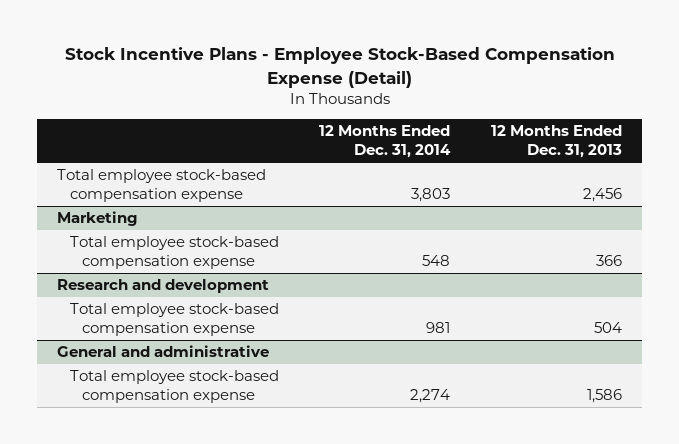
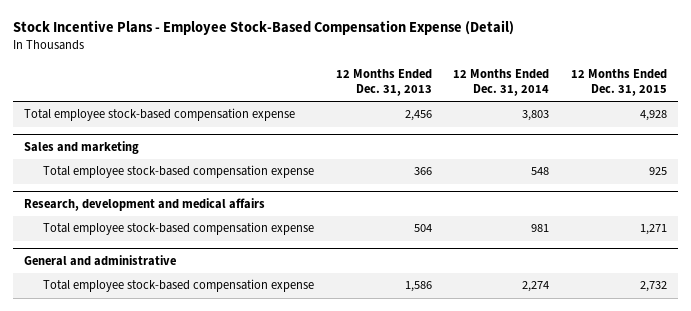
none -> [570,69,667,96] 12 Months Ended Dec. 31, 2015
[57,211,139,227] Marketing -> [23,140,139,154] Sales and marketing
[57,279,270,294] Research and development -> [23,197,265,211] Research, development and medical affairs

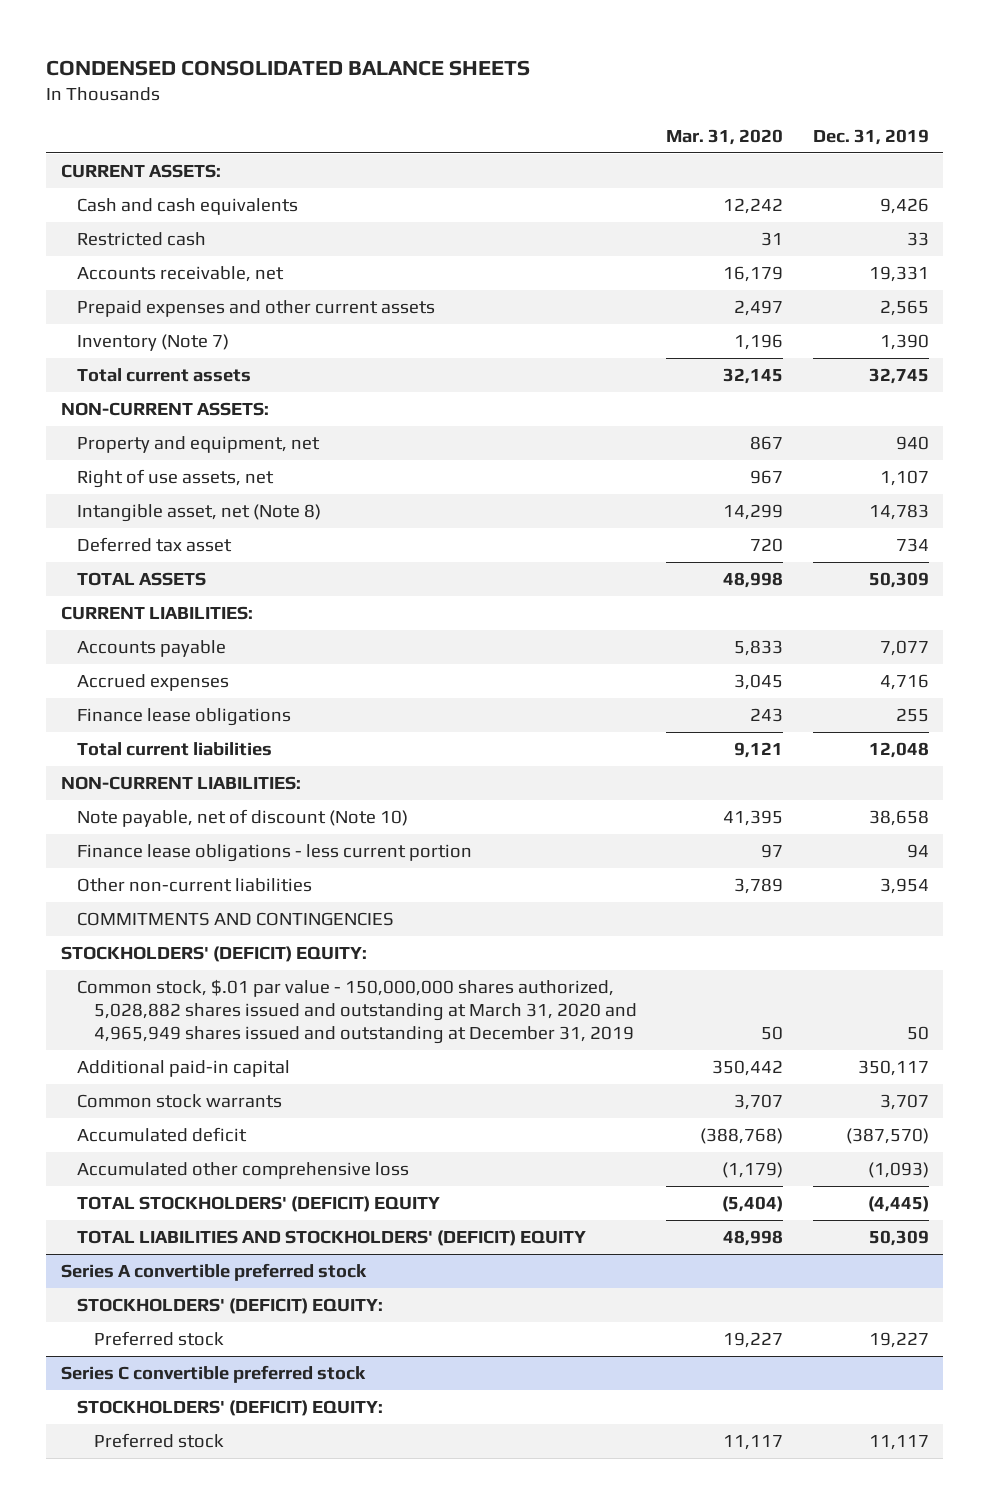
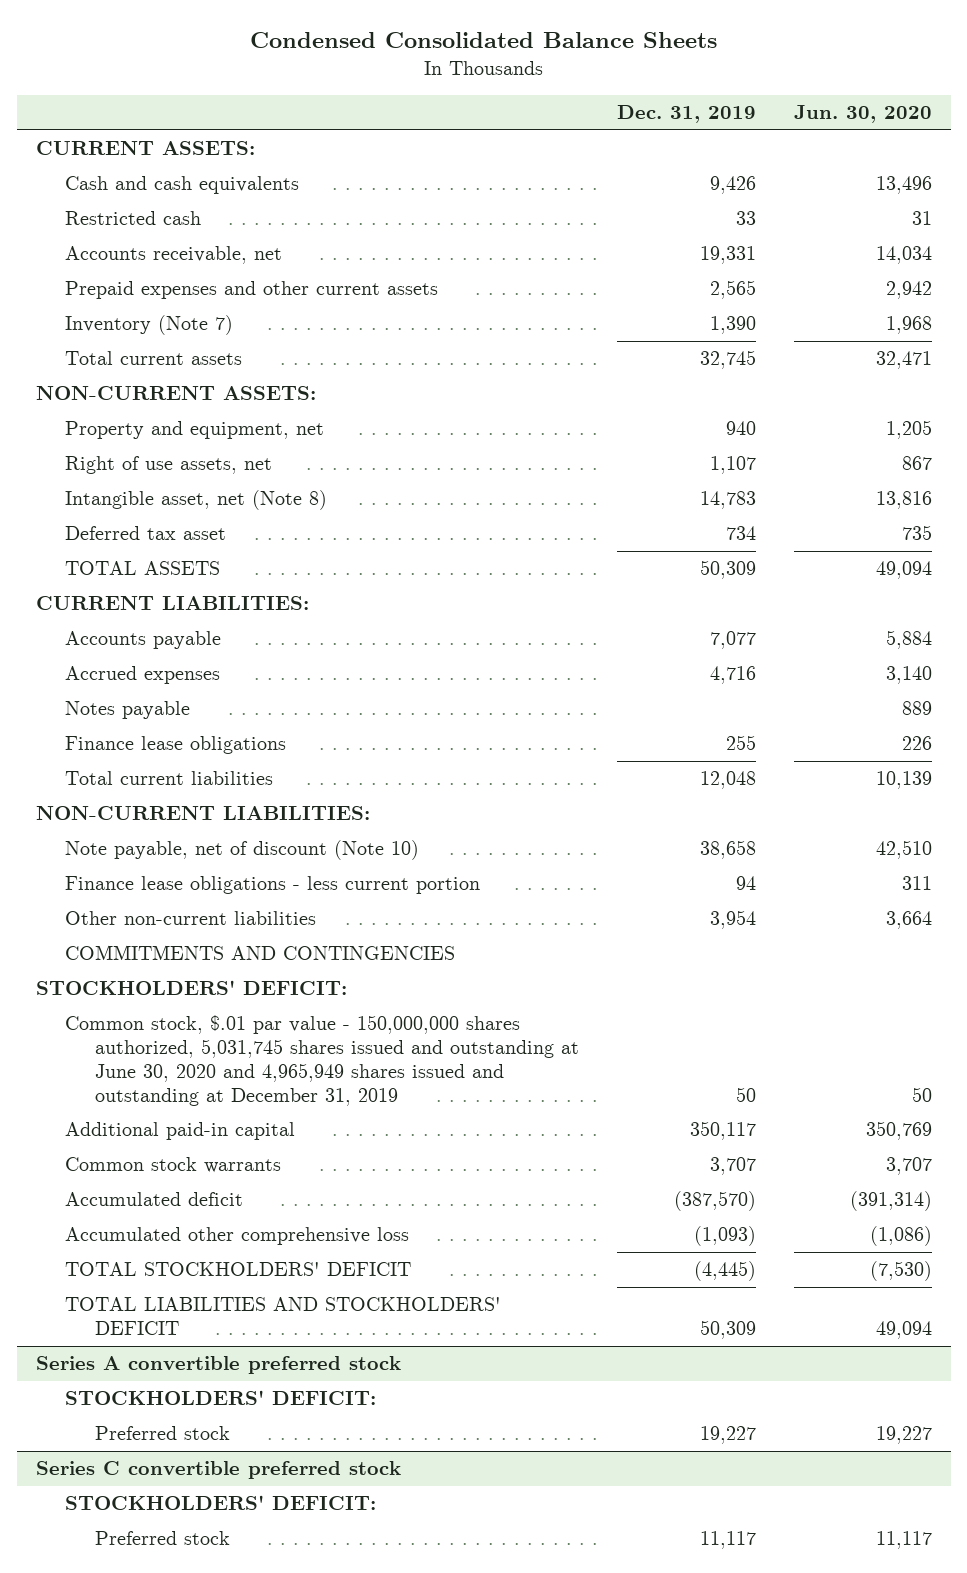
[46,60,531,77] CONDENSED CONSOLIDATED BALANCE SHEETS -> [249,31,717,48] Condensed Consolidated Balance Sheets
[666,128,784,145] Mar. 31, 2020 -> none
none -> [793,105,932,124] Jun. 30, 2020
none -> [65,701,191,720] Notes payable
[61,945,368,962] STOCKHOLDERS' (DEFICIT) EQUITY: -> [35,980,347,996] STOCKHOLDERS' DEFICIT:
[77,978,637,1045] Common stock, $.01 par value - 150,000,000 shares authorized, 5,028,882 shares issued and outstanding at March 31, 2020 and 4,965,949 shares issued and outstanding at December 31, 2019 -> [65,1015,579,1107] Common stock, $.01 par value - 150,000,000 shares authorized, 5,031,745 shares issued and outstanding at June 30, 2020 and 4,965,949 shares issued and outstanding at December 31, 2019
[77,1195,441,1212] TOTAL STOCKHOLDERS' (DEFICIT) EQUITY -> [65,1262,412,1277] TOTAL STOCKHOLDERS' DEFICIT
[77,1229,587,1246] TOTAL LIABILITIES AND STOCKHOLDERS' (DEFICIT) EQUITY -> [65,1297,502,1336] TOTAL LIABILITIES AND STOCKHOLDERS' DEFICIT
[77,1297,384,1314] STOCKHOLDERS' (DEFICIT) EQUITY: -> [65,1390,377,1406] STOCKHOLDERS' DEFICIT:
[77,1399,384,1416] STOCKHOLDERS' (DEFICIT) EQUITY: -> [65,1495,377,1511] STOCKHOLDERS' DEFICIT:

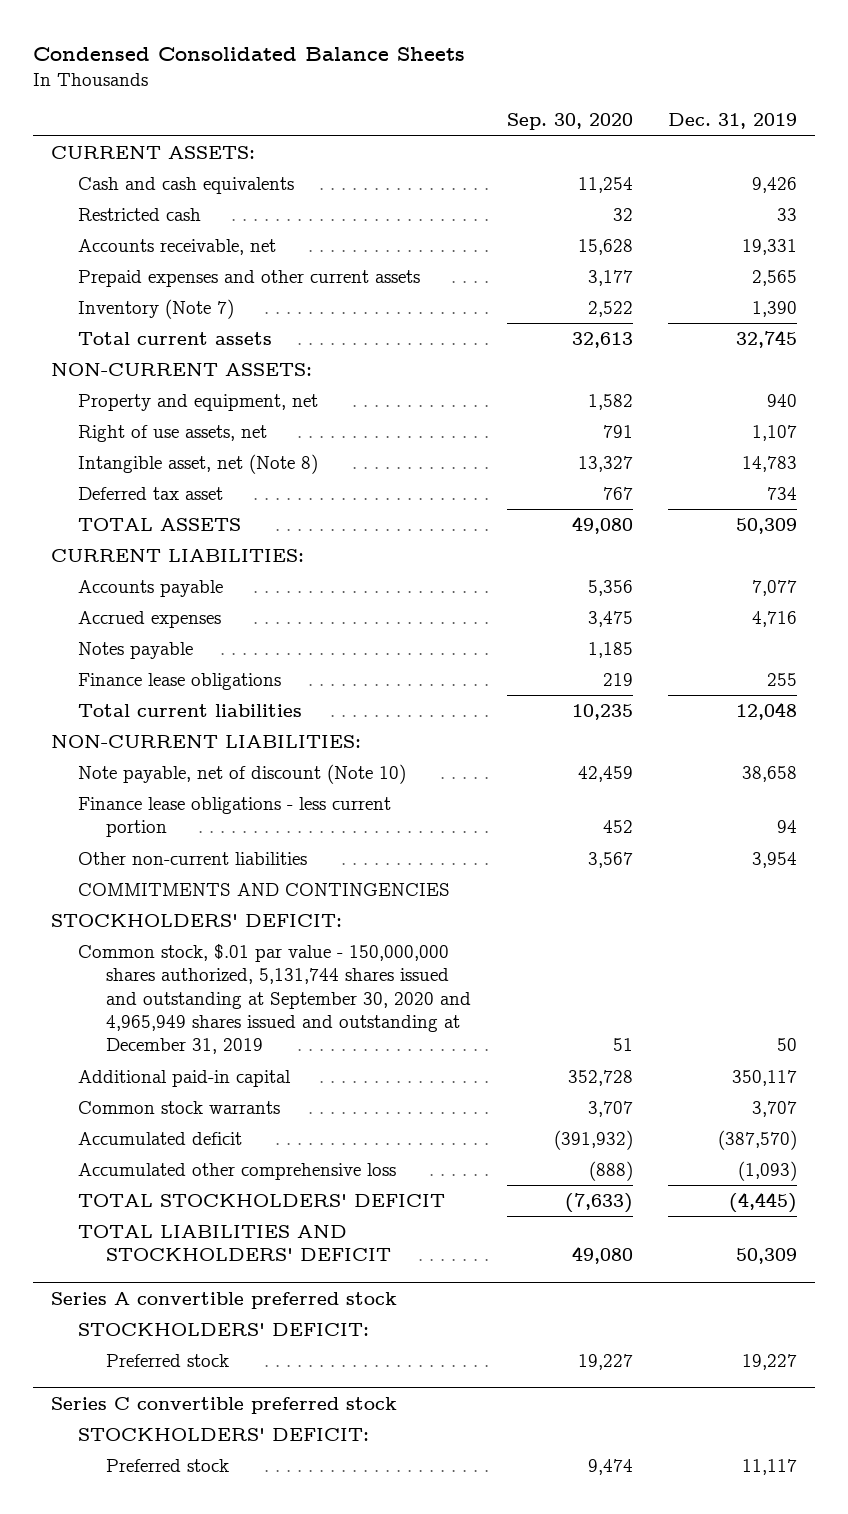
[793,105,932,124] Jun. 30, 2020 -> none
none -> [506,113,633,131] Sep. 30, 2020
[65,1015,579,1107] Common stock, $.01 par value - 150,000,000 shares authorized, 5,031,745 shares issued and outstanding at June 30, 2020 and 4,965,949 shares issued and outstanding at December 31, 2019 -> [78,943,471,1055] Common stock, $.01 par value - 150,000,000 shares authorized, 5,131,744 shares issued and outstanding at September 30, 2020 and 4,965,949 shares issued and outstanding at December 31, 2019

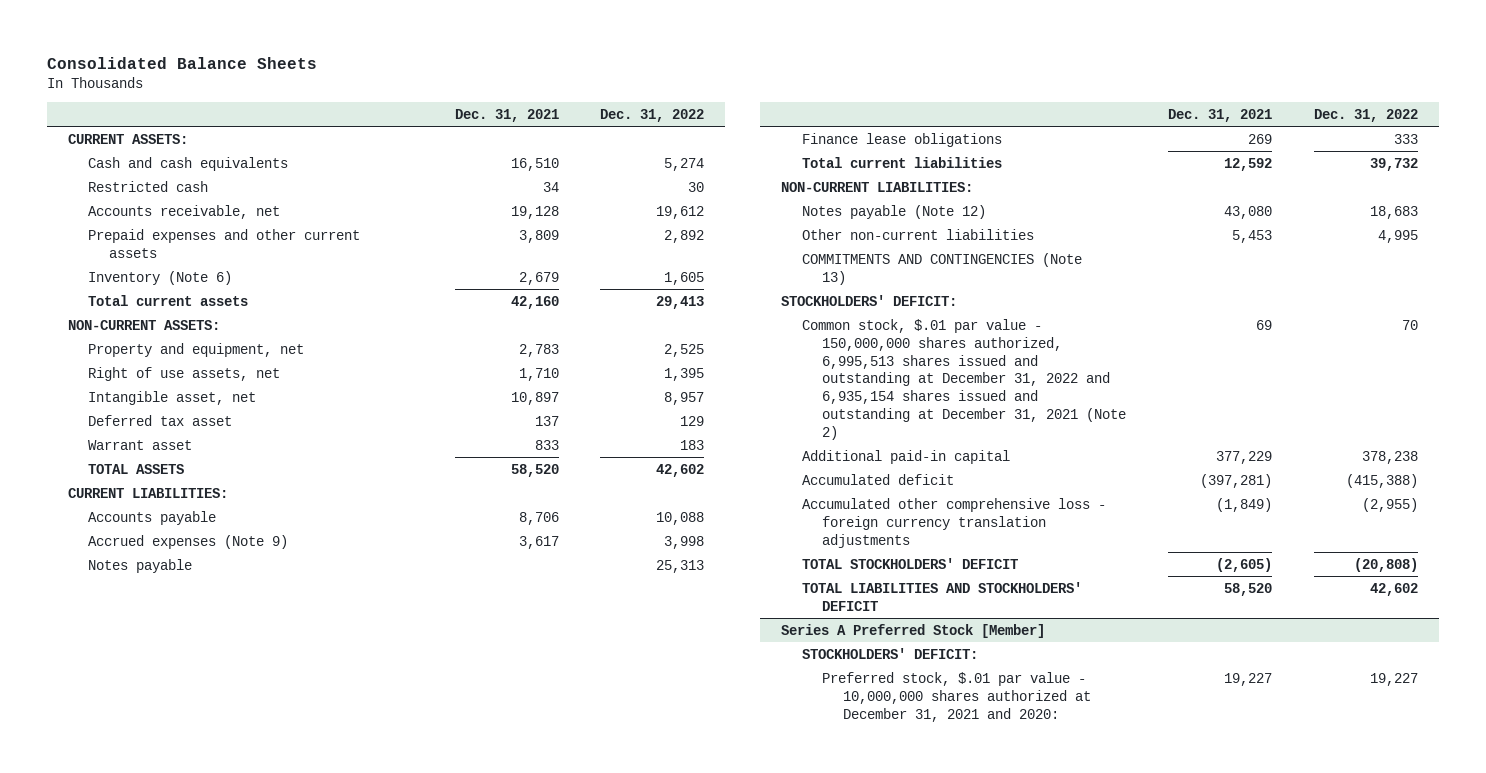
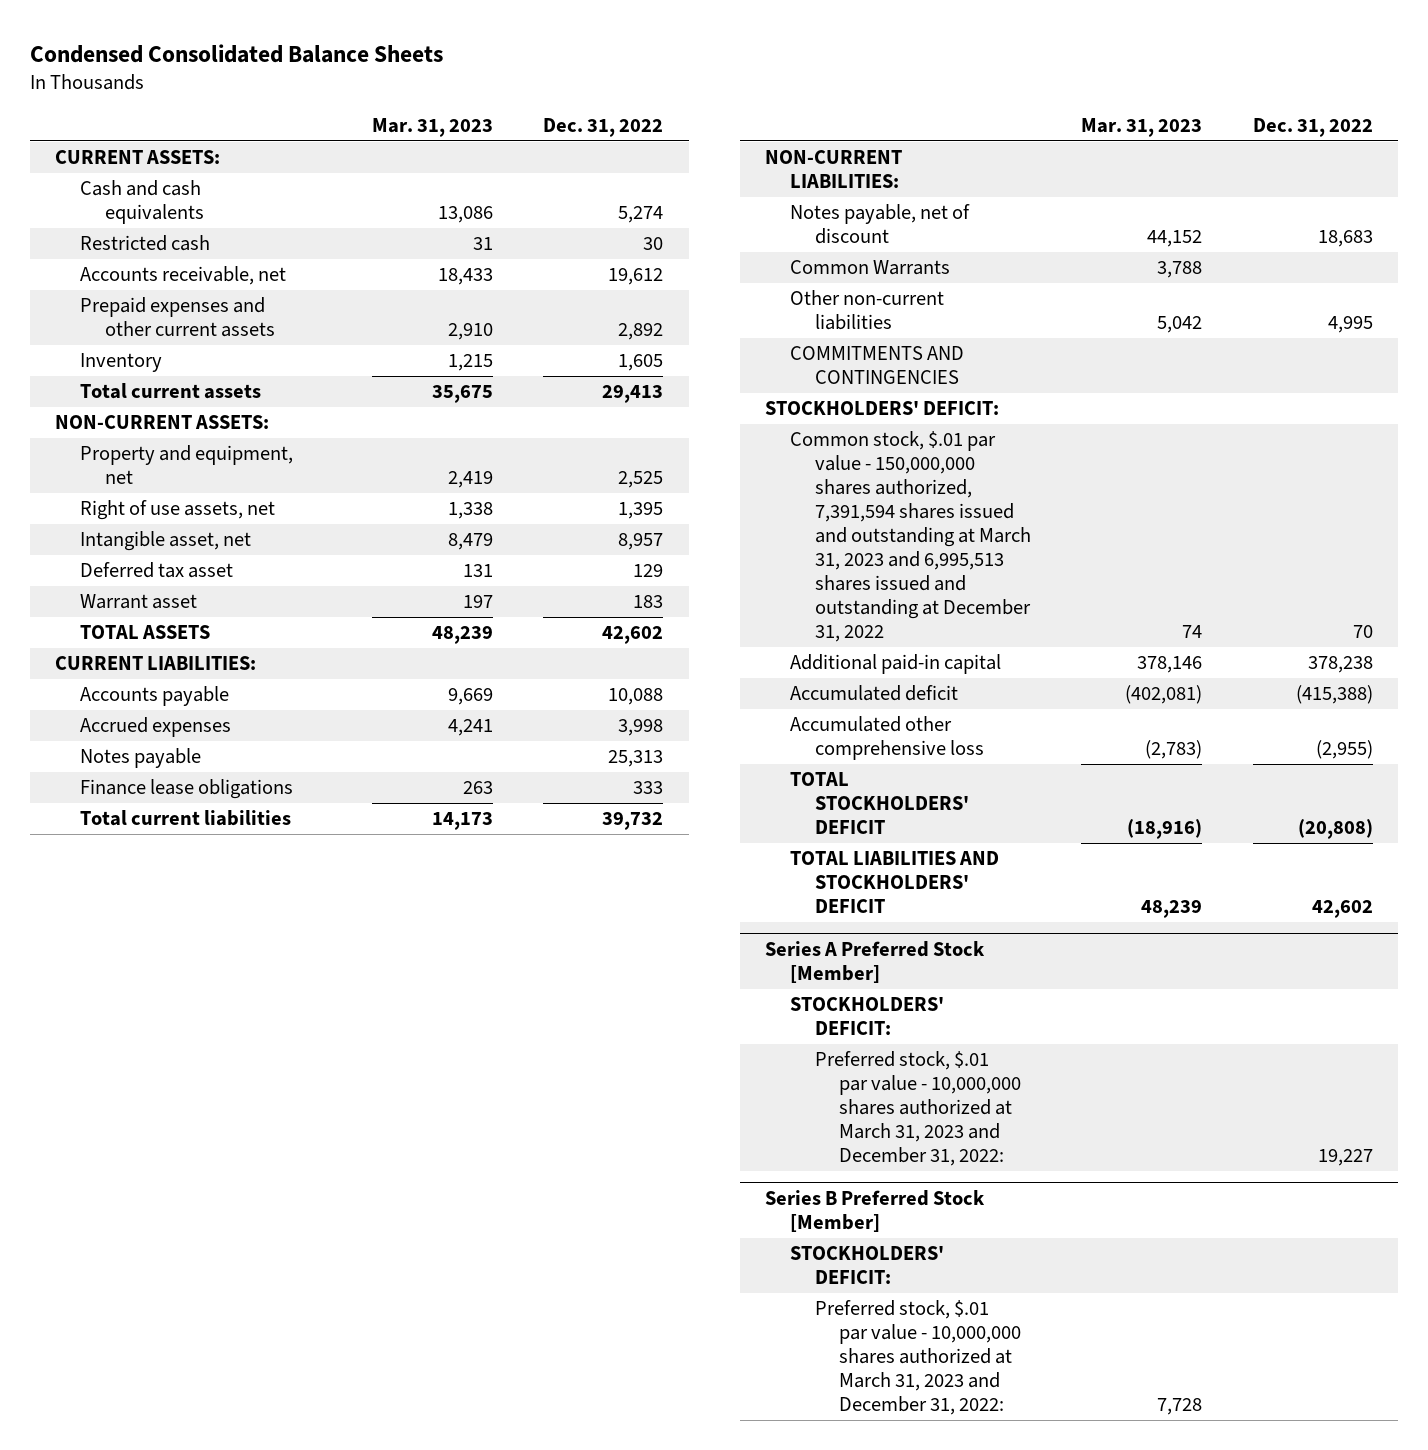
[46,56,317,69] Consolidated Balance Sheets -> [30,43,444,63] Condensed Consolidated Balance Sheets
[454,108,559,122] Dec. 31, 2021 -> none
none -> [371,117,493,137] Mar. 31, 2023
[88,270,233,285] Inventory (Note 6) -> [80,353,163,373] Inventory
[88,534,289,549] Accrued expenses (Note 9) -> [80,717,232,738] Accrued expenses
[801,204,986,219] Notes payable (Note 12) -> [789,204,970,245] Notes payable, net of discount
none -> [789,260,950,276] Common Warrants
[801,252,1082,285] COMMITMENTS AND CONTINGENCIES (Note 13) -> [789,346,964,385] COMMITMENTS AND CONTINGENCIES
[801,318,1127,440] Common stock, $.01 par value - 150,000,000 shares authorized, 6,995,513 shares issued and outstanding at December 31, 2022 and 6,935,154 shares issued and outstanding at December 31, 2021 (Note 2) -> [789,431,1031,642] Common stock, $.01 par value - 150,000,000 shares authorized, 7,391,594 shares issued and outstanding at March 31, 2023 and 6,995,513 shares issued and outstanding at December 31, 2022
[801,497,1106,548] Accumulated other comprehensive loss - foreign currency translation adjustments -> [789,716,984,761] Accumulated other comprehensive loss
[822,671,1092,722] Preferred stock, $.01 par value - 10,000,000 shares authorized at December 31, 2021 and 2020: -> [814,1051,1022,1167] Preferred stock, $.01 par value - 10,000,000 shares authorized at March 31, 2023 and December 31, 2022:
none -> [764,1190,985,1233] Series B Preferred Stock [Member]
none -> [789,1246,944,1285] STOCKHOLDERS' DEFICIT:
none -> [814,1300,1022,1416] Preferred stock, $.01 par value - 10,000,000 shares authorized at March 31, 2023 and December 31, 2022:

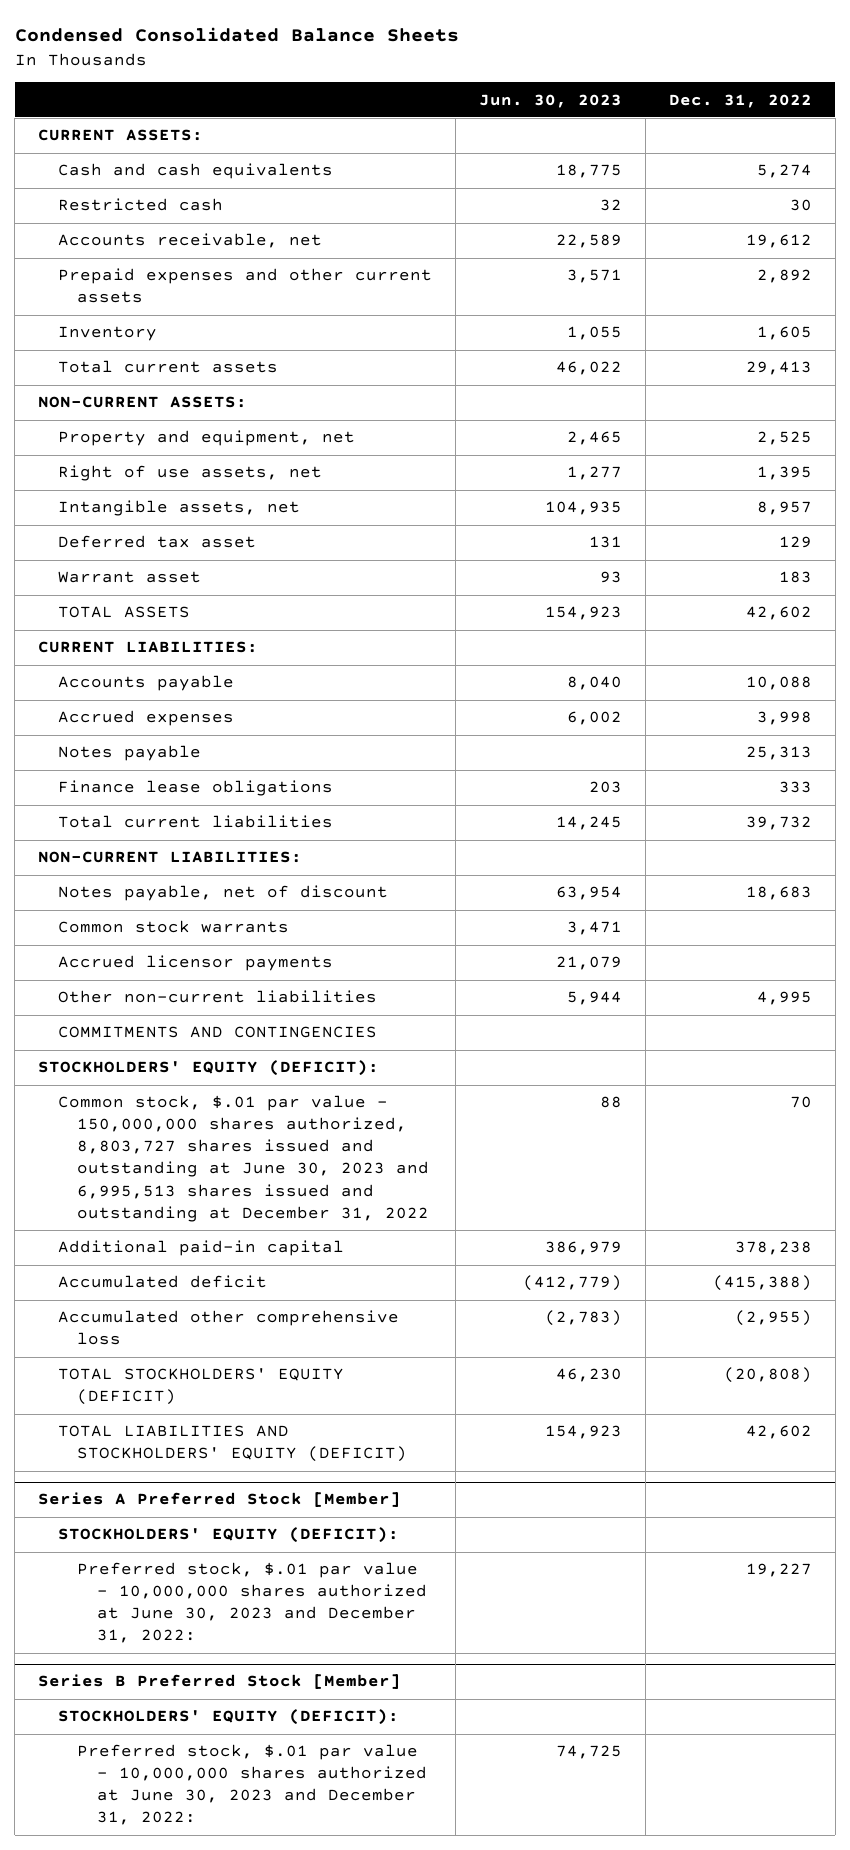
[371,117,493,137] Mar. 31, 2023 -> none
none -> [478,93,622,108] Jun. 30, 2023
[80,531,252,552] Intangible asset, net -> [57,500,300,517] Intangible assets, net
[789,260,950,276] Common Warrants -> [57,920,289,934] Common stock warrants
none -> [57,955,333,972] Accrued licensor payments
[764,401,999,416] STOCKHOLDERS' DEFICIT: -> [38,1060,380,1077] STOCKHOLDERS' EQUITY (DEFICIT):
[789,431,1031,642] Common stock, $.01 par value - 150,000,000 shares authorized, 7,391,594 shares issued and outstanding at March 31, 2023 and 6,995,513 shares issued and outstanding at December 31, 2022 -> [57,1095,430,1222] Common stock, $.01 par value - 150,000,000 shares authorized, 8,803,727 shares issued and outstanding at June 30, 2023 and 6,995,513 shares issued and outstanding at December 31, 2022
[789,772,969,835] TOTAL STOCKHOLDERS' DEFICIT -> [57,1368,344,1406] TOTAL STOCKHOLDERS' EQUITY (DEFICIT)
[789,851,999,914] TOTAL LIABILITIES AND STOCKHOLDERS' DEFICIT -> [57,1425,408,1463] TOTAL LIABILITIES AND STOCKHOLDERS' EQUITY (DEFICIT)
[789,997,944,1036] STOCKHOLDERS' DEFICIT: -> [57,1527,399,1544] STOCKHOLDERS' EQUITY (DEFICIT):
[814,1051,1022,1167] Preferred stock, $.01 par value - 10,000,000 shares authorized at March 31, 2023 and December 31, 2022: -> [77,1562,428,1644] Preferred stock, $.01 par value - 10,000,000 shares authorized at June 30, 2023 and December 31, 2022:
[789,1246,944,1285] STOCKHOLDERS' DEFICIT: -> [57,1709,399,1726] STOCKHOLDERS' EQUITY (DEFICIT):
[814,1300,1022,1416] Preferred stock, $.01 par value - 10,000,000 shares authorized at March 31, 2023 and December 31, 2022: -> [77,1744,428,1826] Preferred stock, $.01 par value - 10,000,000 shares authorized at June 30, 2023 and December 31, 2022:

